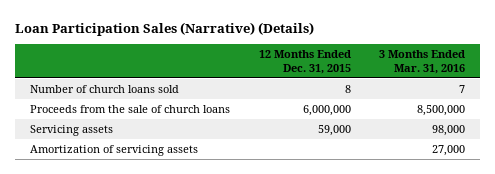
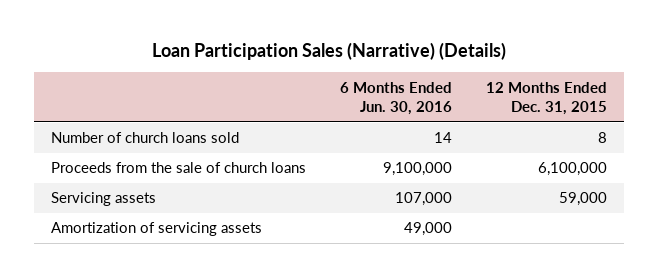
[379,49,466,75] 3 Months Ended Mar. 31, 2016 -> none
none -> [339,81,452,116] 6 Months Ended Jun. 30, 2016
[302,104,351,116] 6,000,000 -> [537,162,607,177] 6,100,000

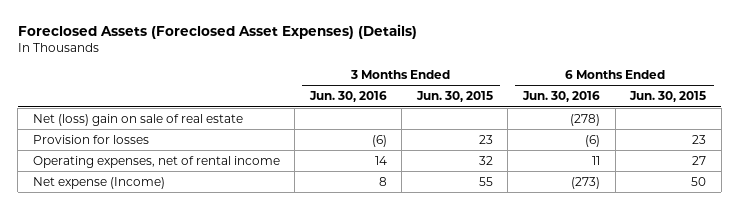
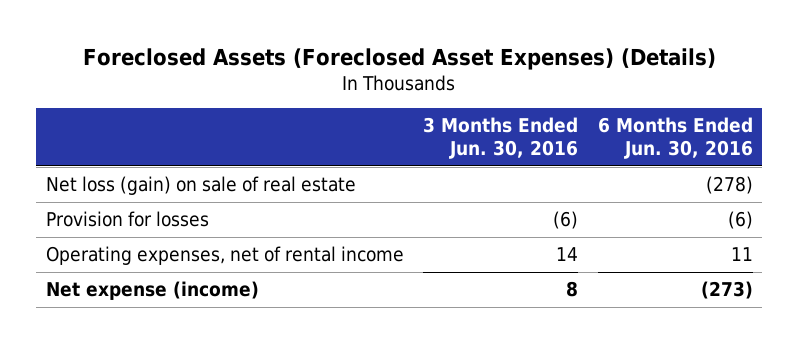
[415,91,493,103] Jun. 30, 2015 -> none
[629,91,707,103] Jun. 30, 2015 -> none
[32,113,243,126] Net (loss) gain on sale of real estate -> [45,176,356,196] Net loss (gain) on sale of real estate
[32,176,165,189] Net expense (Income) -> [45,281,259,301] Net expense (income)

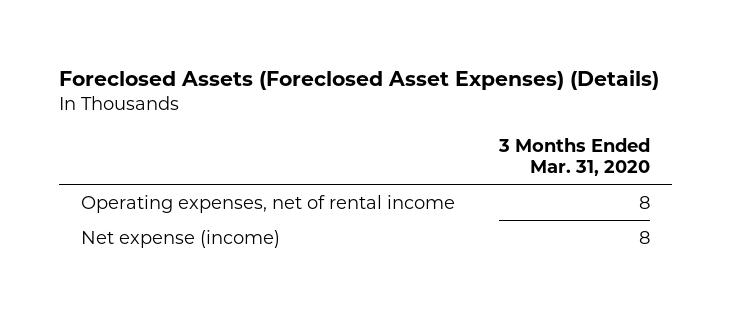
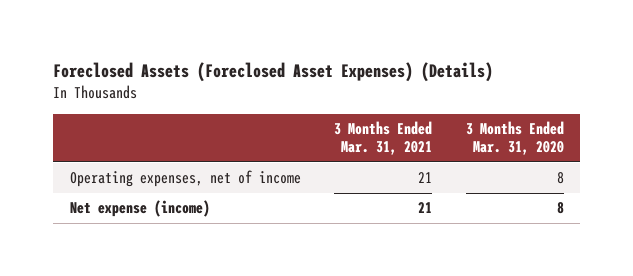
none -> [334,120,433,156] 3 Months Ended Mar. 31, 2021
[80,194,455,213] Operating expenses, net of rental income -> [69,170,301,188] Operating expenses, net of income

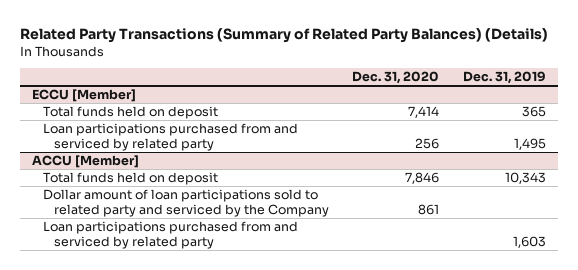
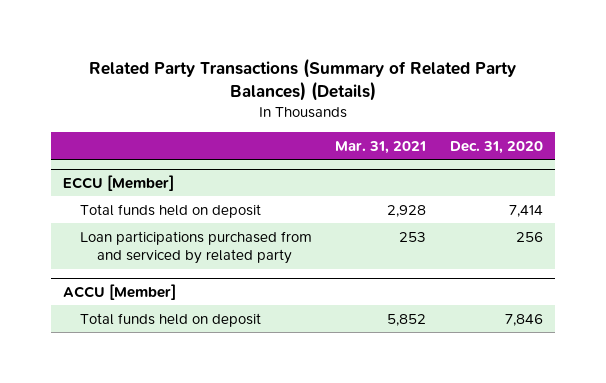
[463,71,547,85] Dec. 31, 2019 -> none
none -> [335,140,427,154] Mar. 31, 2021
[42,189,329,217] Dollar amount of loan participations sold to related party and serviced by the Company -> none
[42,221,298,249] Loan participations purchased from and serviced by related party -> none

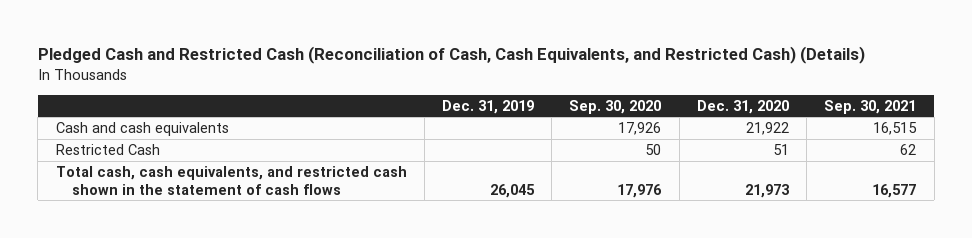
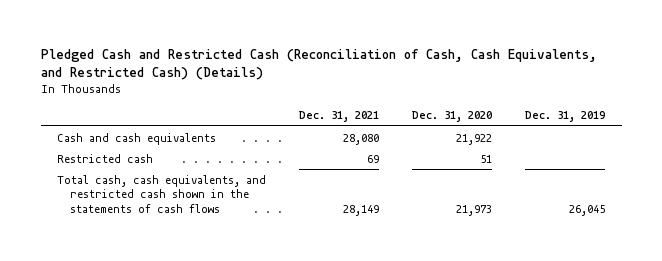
[569,99,662,114] Sep. 30, 2020 -> none
[824,99,917,114] Sep. 30, 2021 -> none
none -> [299,111,380,123] Dec. 31, 2021
[55,143,160,155] Restricted Cash -> [57,153,154,163] Restricted cash
[55,165,407,195] Total cash, cash equivalents, and restricted cash shown in the statement of cash flows -> [57,174,267,214] Total cash, cash equivalents, and restricted cash shown in the statements of cash flows

